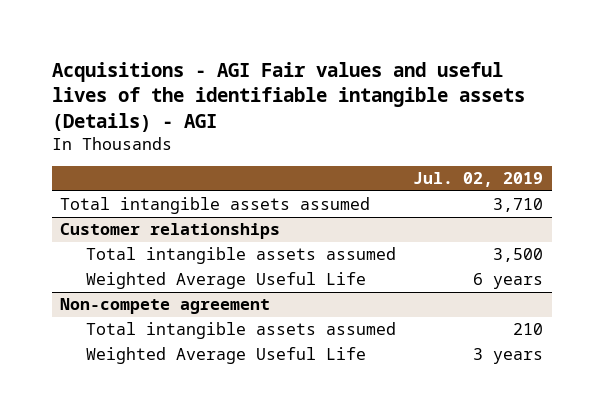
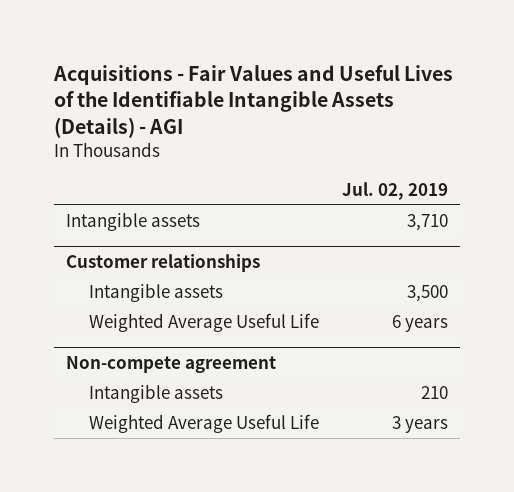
[51,62,525,132] Acquisitions - AGI Fair values and useful lives of the identifiable intangible assets (Details) - AGI -> [53,64,454,138] Acquisitions - Fair Values and Useful Lives of the Identifiable Intangible Assets (Details) - AGI
[60,197,371,215] Total intangible assets assumed -> [66,212,201,232] Intangible assets
[86,247,397,265] Total intangible assets assumed -> [88,283,223,303] Intangible assets
[86,322,397,340] Total intangible assets assumed -> [88,384,223,404] Intangible assets

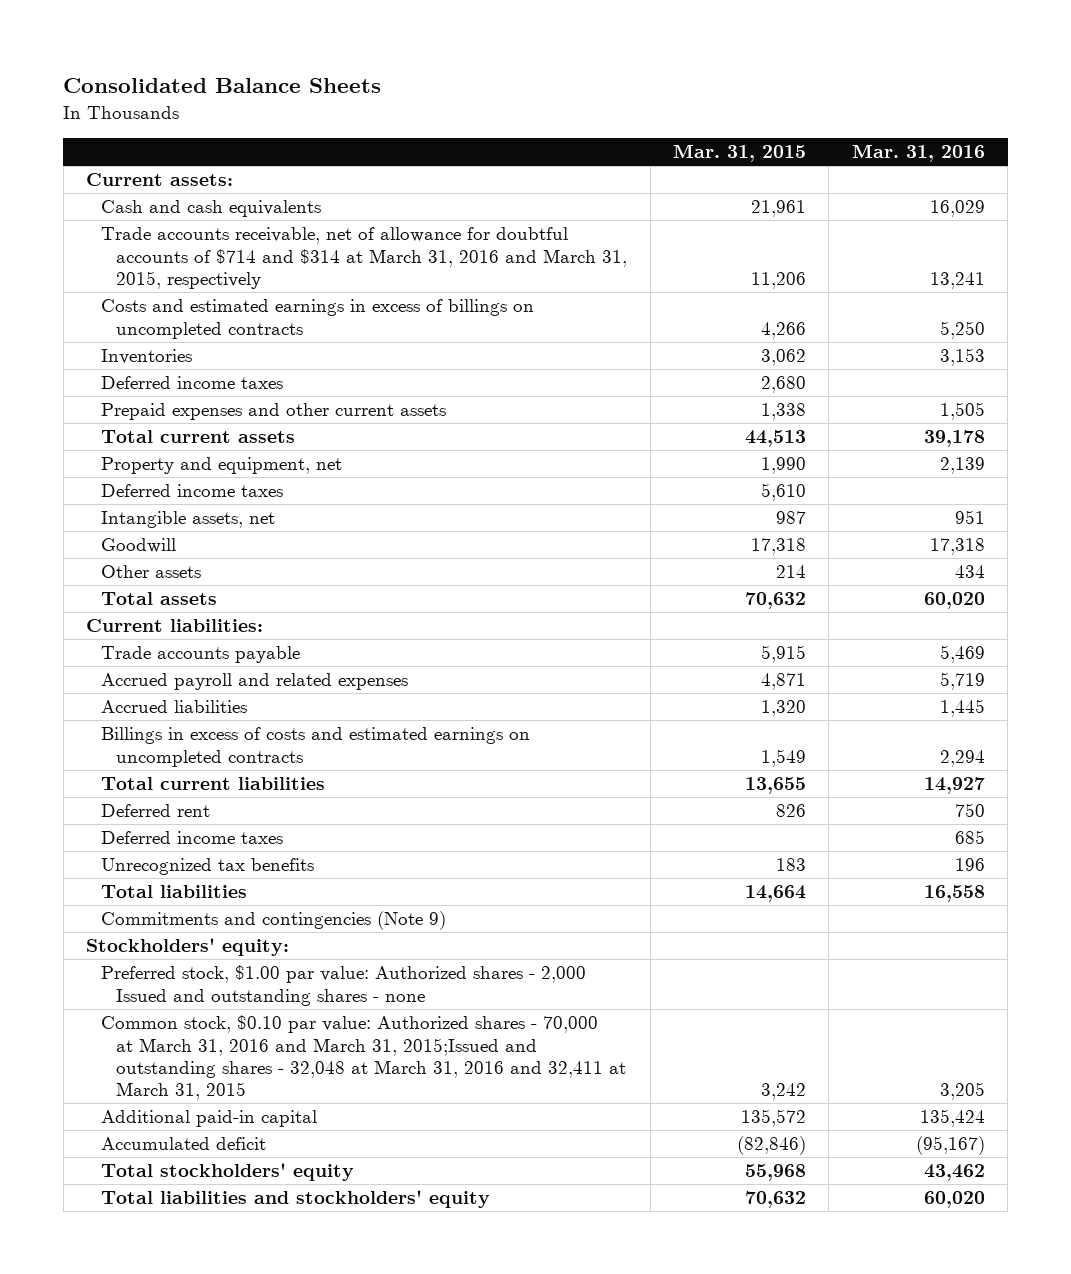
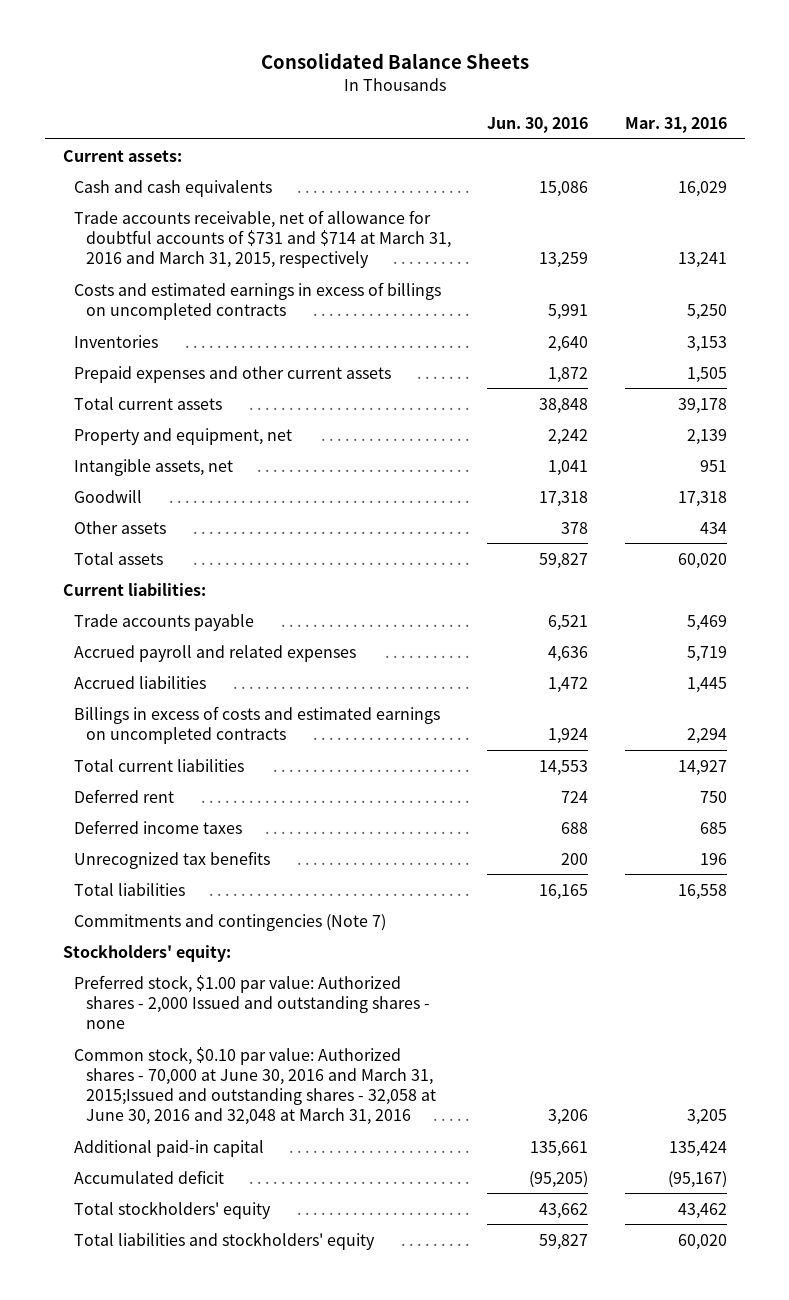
[672,144,806,163] Mar. 31, 2015 -> none
none -> [487,116,589,133] Jun. 30, 2016
[101,227,628,289] Trade accounts receivable, net of allowance for doubtful accounts of $714 and $314 at March 31, 2016 and March 31, 2015, respectively -> [74,209,452,268] Trade accounts receivable, net of allowance for doubtful accounts of $731 and $714 at March 31, 2016 and March 31, 2015, respectively
[101,376,284,390] Deferred income taxes -> none
[101,484,284,498] Deferred income taxes -> none
[101,911,447,931] Commitments and contingencies (Note 9) -> [74,913,387,931] Commitments and contingencies (Note 7)
[101,1015,627,1101] Common stock, $0.10 par value: Authorized shares - 70,000 at March 31, 2016 and March 31, 2015;Issued and outstanding shares - 32,048 at March 31, 2016 and 32,411 at March 31, 2015 -> [74,1046,437,1125] Common stock, $0.10 par value: Authorized shares - 70,000 at June 30, 2016 and March 31, 2015;Issued and outstanding shares - 32,058 at June 30, 2016 and 32,048 at March 31, 2016

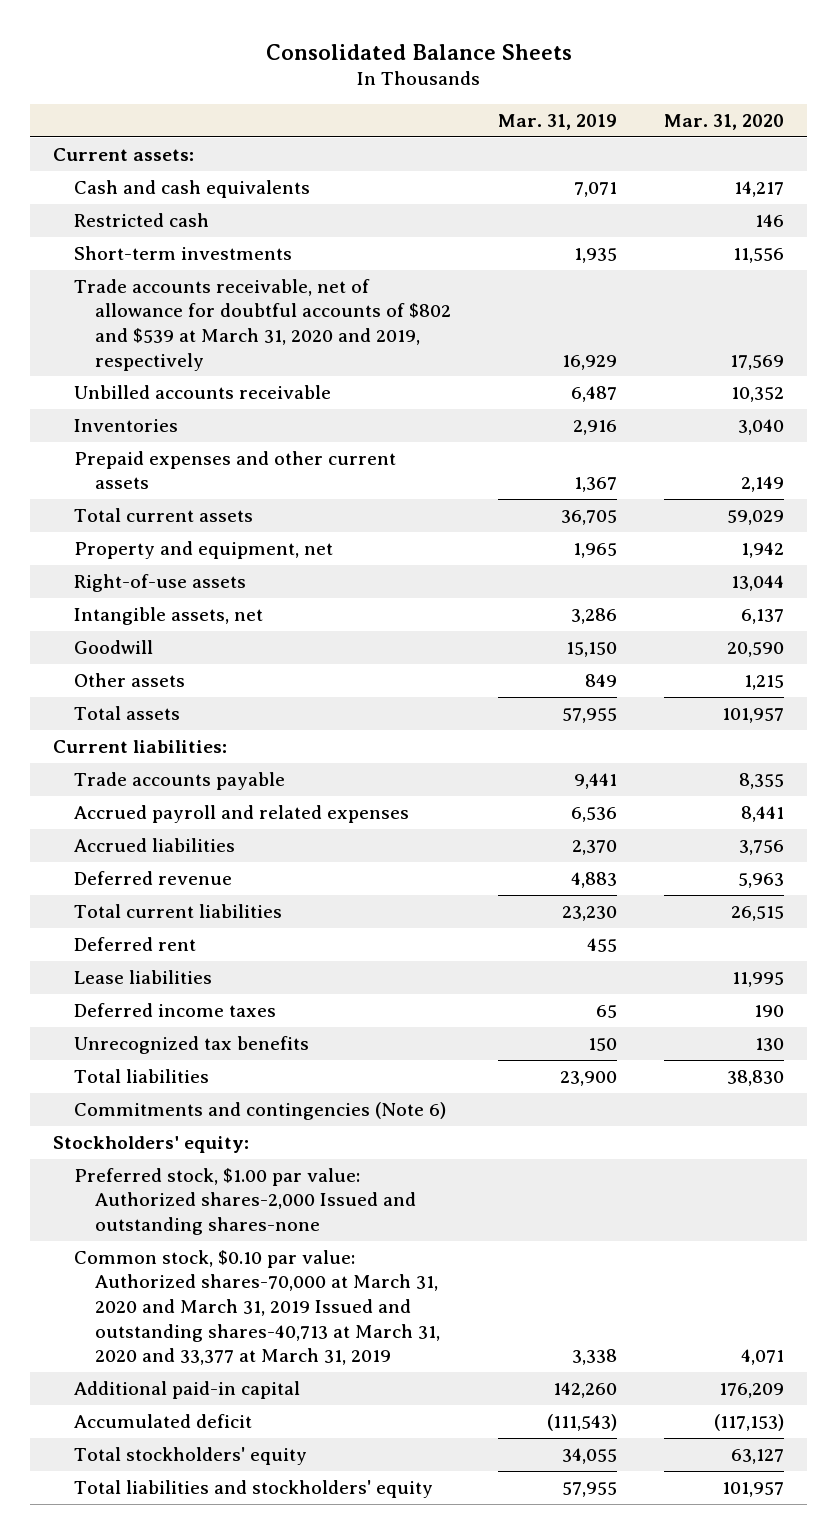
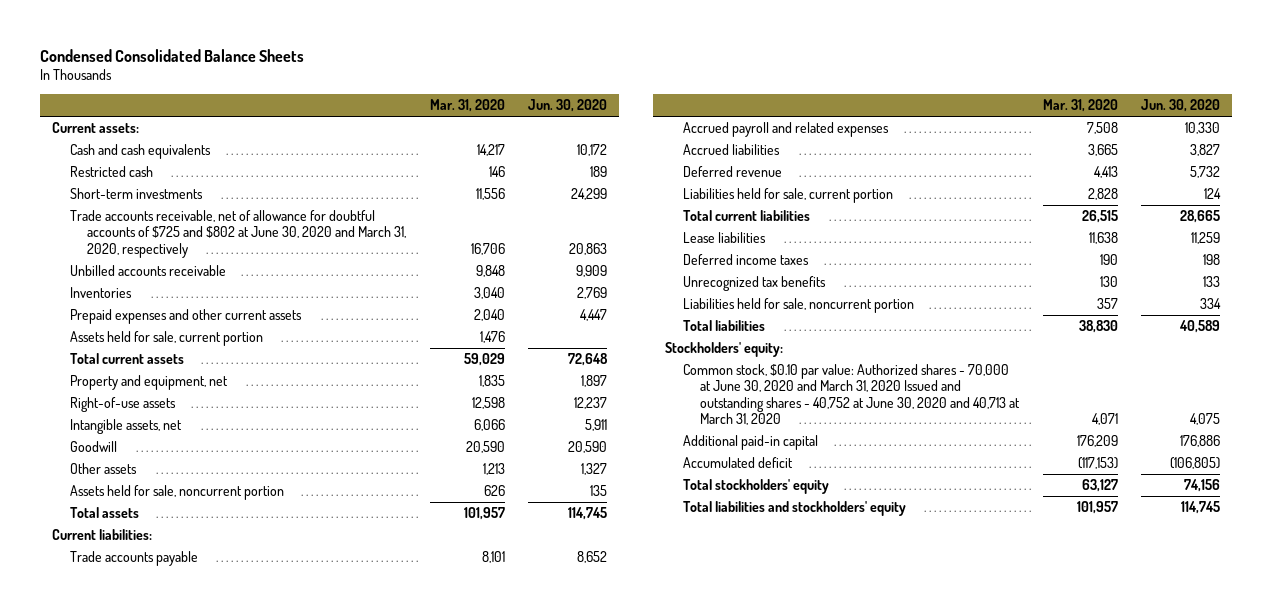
[265,43,572,60] Consolidated Balance Sheets -> [40,48,305,62] Condensed Consolidated Balance Sheets
[498,114,618,131] Mar. 31, 2019 -> none
none -> [528,99,608,113] Jun. 30, 2020
[74,278,452,371] Trade accounts receivable, net of allowance for doubtful accounts of $802 and $539 at March 31, 2020 and 2019, respectively -> [69,210,406,258] Trade accounts receivable, net of allowance for doubtful accounts of $725 and $802 at June 30, 2020 and March 31, 2020, respectively
[729,354,784,370] 17,569 -> [470,242,505,255] 16,706
[730,386,784,402] 10,352 -> [475,265,505,278] 9,848
[740,476,784,493] 2,149 -> [473,309,505,322] 2,040
none -> [69,331,263,347] Assets held for sale, current portion
[740,541,784,558] 1,942 -> [478,375,505,388] 1,835
[730,574,784,591] 13,044 -> [471,397,505,410] 12,598
[740,608,784,624] 6,137 -> [473,419,505,432] 6,066
[743,674,784,690] 1,215 -> [482,463,505,476] 1,213
none -> [69,485,284,501] Assets held for sale, noncurrent portion
[738,772,784,789] 8,355 -> [481,551,505,564] 8,101
[740,805,784,822] 8,441 -> [1086,122,1118,135] 7,508
[738,839,784,855] 3,756 -> [1087,144,1118,157] 3,665
[737,872,784,888] 5,963 -> [1093,166,1118,179] 4,413
none -> [682,188,893,204] Liabilities held for sale, current portion
[74,936,197,951] Deferred rent -> none
[731,971,784,987] 11,995 -> [1088,232,1118,245] 11,638
none -> [682,298,914,314] Liabilities held for sale, noncurrent portion
[74,1101,447,1120] Commitments and contingencies (Note 6) -> none
[74,1167,417,1236] Preferred stock, $1.00 par value: Authorized shares-2,000 Issued and outstanding shares-none -> none
[74,1249,441,1366] Common stock, $0.10 par value: Authorized shares-70,000 at March 31, 2020 and March 31, 2019 Issued and outstanding shares-40,713 at March 31, 2020 and 33,377 at March 31, 2019 -> [682,364,1020,426] Common stock, $0.10 par value: Authorized shares - 70,000 at June 30, 2020 and March 31, 2020 Issued and outstanding shares - 40,752 at June 30, 2020 and 40,713 at March 31, 2020

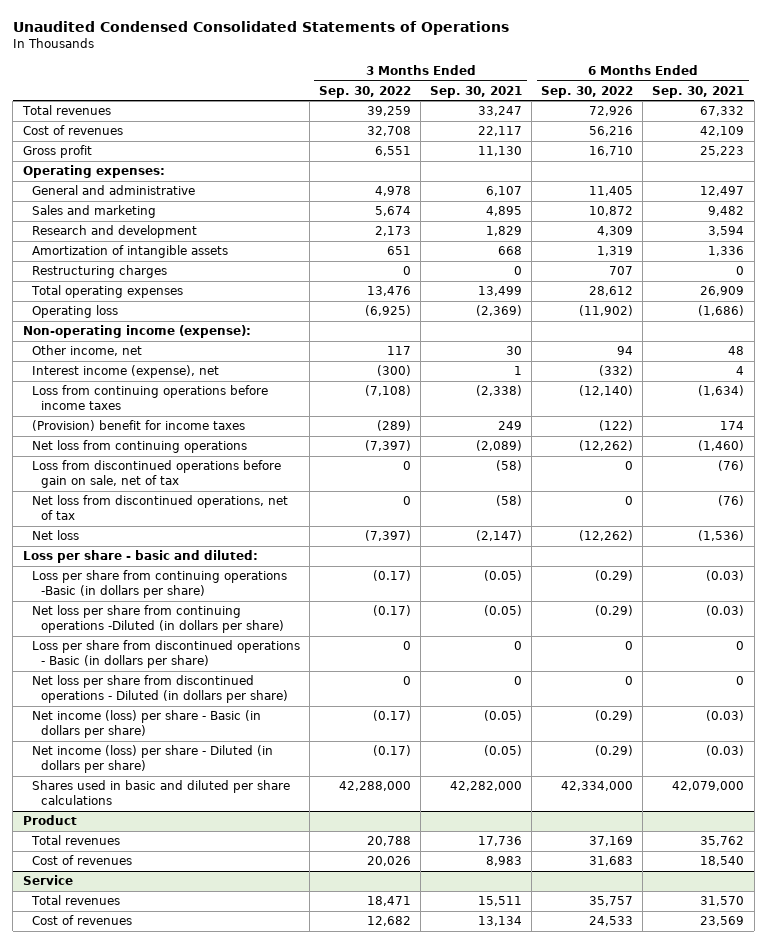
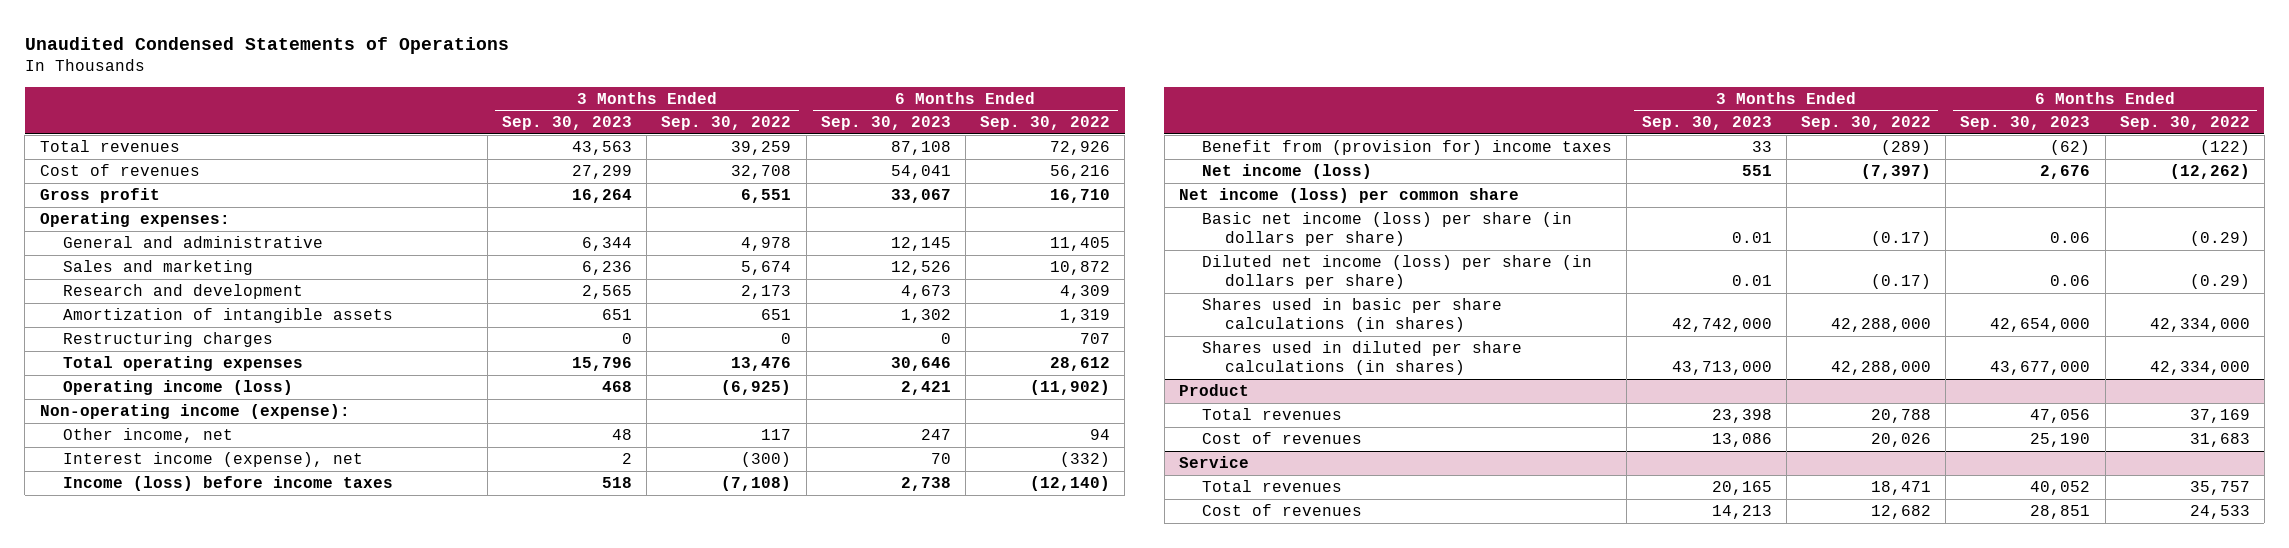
[12,20,509,35] Unaudited Condensed Consolidated Statements of Operations -> [24,36,509,54] Unaudited Condensed Statements of Operations
[430,85,523,98] Sep. 30, 2021 -> none
[652,85,745,98] Sep. 30, 2021 -> none
none -> [501,116,632,131] Sep. 30, 2023
none -> [820,116,951,131] Sep. 30, 2023
[31,305,118,319] Operating loss -> [62,380,293,396] Operating income (loss)
[31,440,247,454] Net loss from continuing operations -> none
[31,460,281,489] Loss from discontinued operations before gain on sale, net of tax -> none
[31,495,288,521] Net loss from discontinued operations, net of tax -> none
[22,550,258,564] Loss per share - basic and diluted: -> none
[31,570,287,599] Loss per share from continuing operations -Basic (in dollars per share) -> none
[31,605,285,634] Net loss per share from continuing operations -Diluted (in dollars per share) -> none
[31,640,300,669] Loss per share from discontinued operations - Basic (in dollars per share) -> none
[31,675,289,704] Net loss per share from discontinued operations - Diluted (in dollars per share) -> none
[31,385,268,411] Loss from continuing operations before income taxes -> [62,476,393,492] Income (loss) before income taxes
[31,420,245,432] (Provision) benefit for income taxes -> [1202,140,1613,156] Benefit from (provision for) income taxes
[31,530,79,541] Net loss -> [1202,164,1373,180] Net income (loss)
none -> [1179,188,1520,204] Net income (loss) per common share
[31,710,261,739] Net income (loss) per share - Basic (in dollars per share) -> [1202,212,1573,247] Basic net income (loss) per share (in dollars per share)
[31,745,273,774] Net income (loss) per share - Diluted (in dollars per share) -> [1202,255,1593,290] Diluted net income (loss) per share (in dollars per share)
[31,780,290,806] Shares used in basic and diluted per share calculations -> [1202,298,1503,333] Shares used in basic per share calculations (in shares)
none -> [1202,341,1523,376] Shares used in diluted per share calculations (in shares)

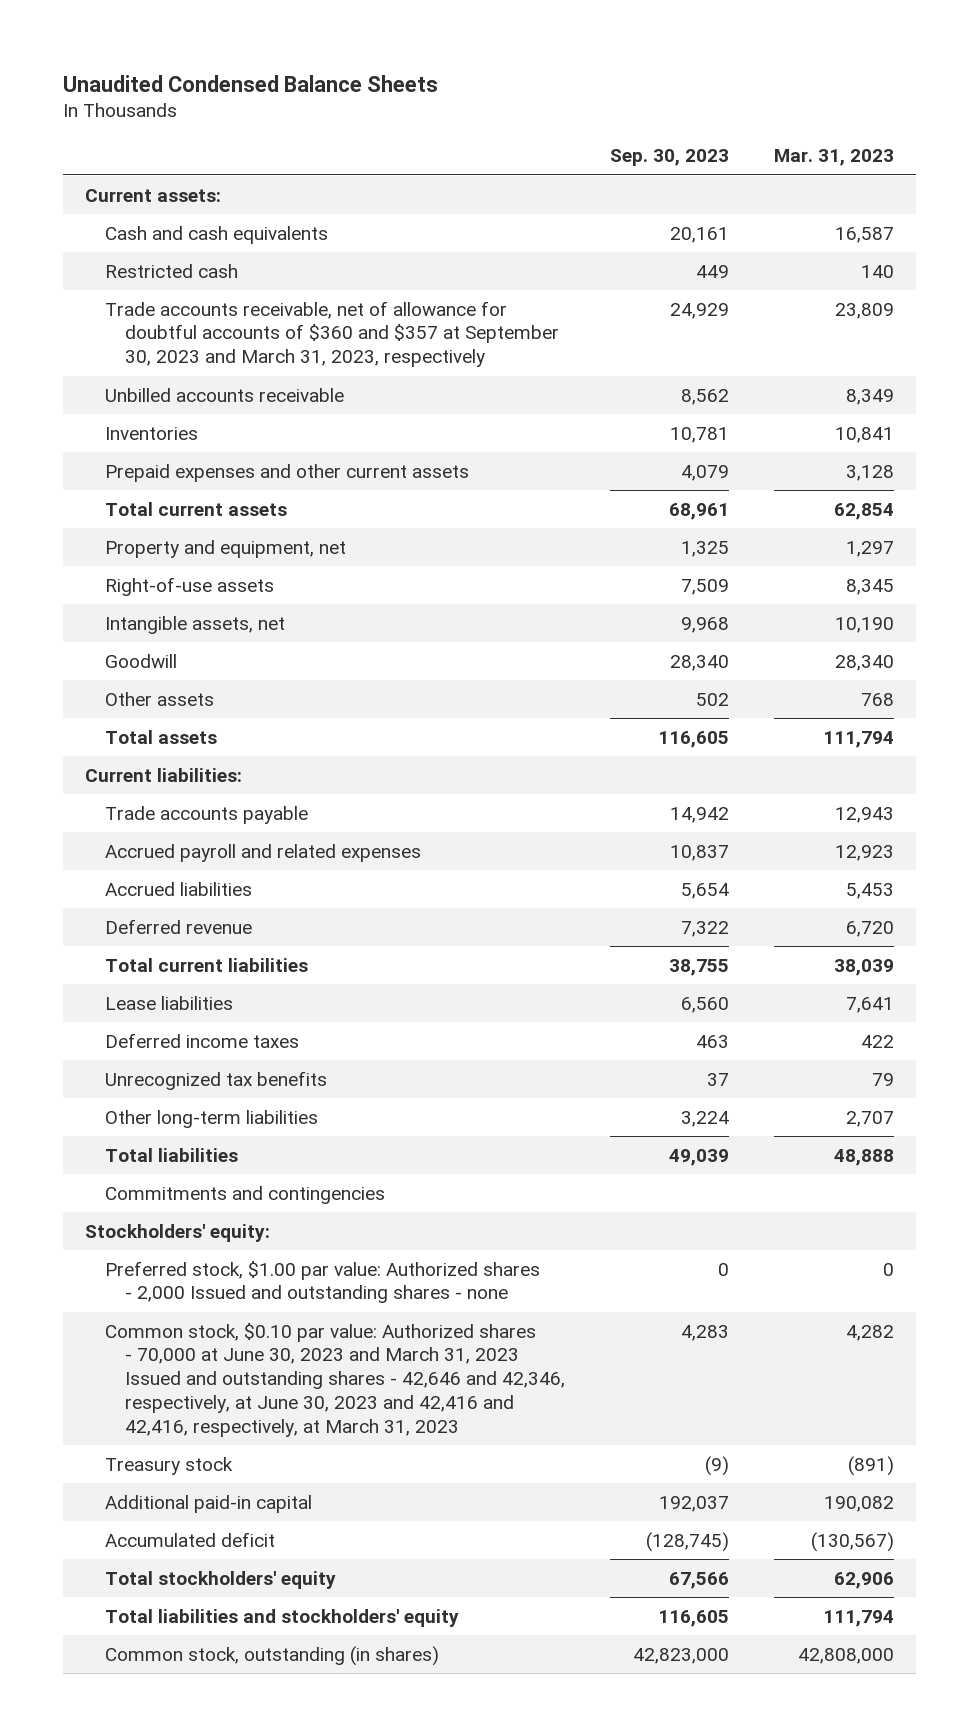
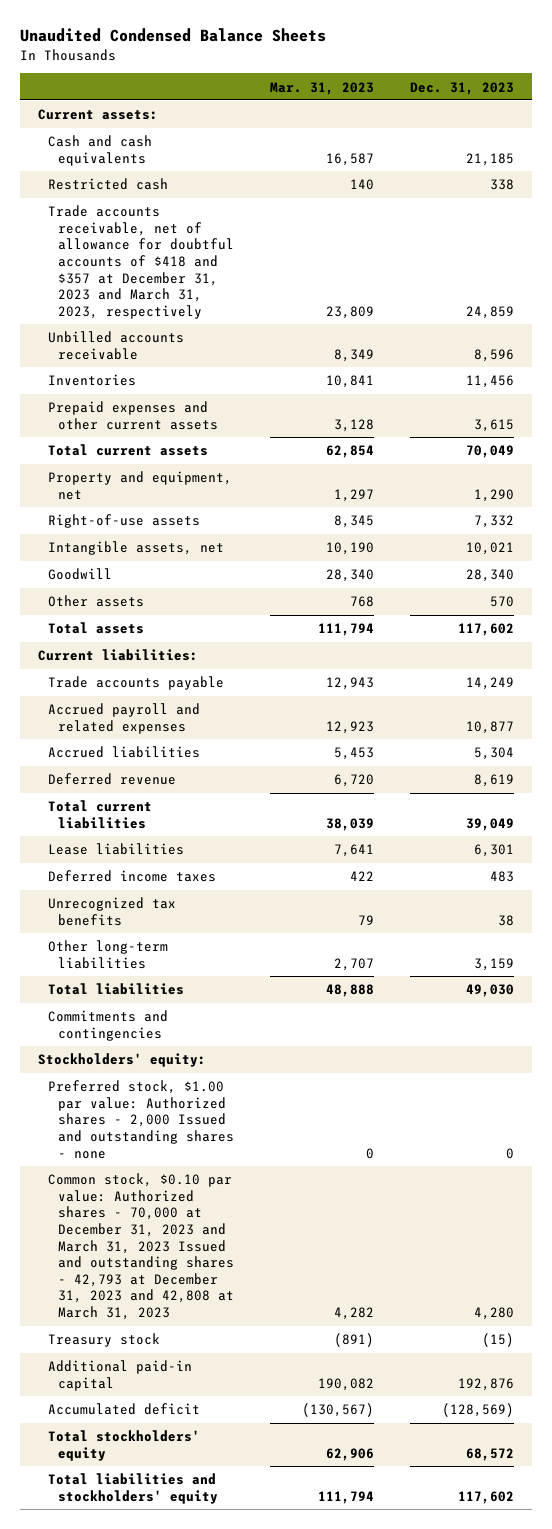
[609,149,729,167] Sep. 30, 2023 -> none
none -> [409,81,514,95] Dec. 31, 2023
[105,300,559,368] Trade accounts receivable, net of allowance for doubtful accounts of $360 and $357 at September 30, 2023 and March 31, 2023, respectively -> [47,205,234,319] Trade accounts receivable, net of allowance for doubtful accounts of $418 and $357 at December 31, 2023 and March 31, 2023, respectively
[105,1322,565,1437] Common stock, $0.10 par value: Authorized shares - 70,000 at June 30, 2023 and March 31, 2023 Issued and outstanding shares - 42,646 and 42,346, respectively, at June 30, 2023 and 42,416 and 42,416, respectively, at March 31, 2023 -> [47,1173,234,1321] Common stock, $0.10 par value: Authorized shares - 70,000 at December 31, 2023 and March 31, 2023 Issued and outstanding shares - 42,793 at December 31, 2023 and 42,808 at March 31, 2023
[105,1645,440,1666] Common stock, outstanding (in shares) -> none

